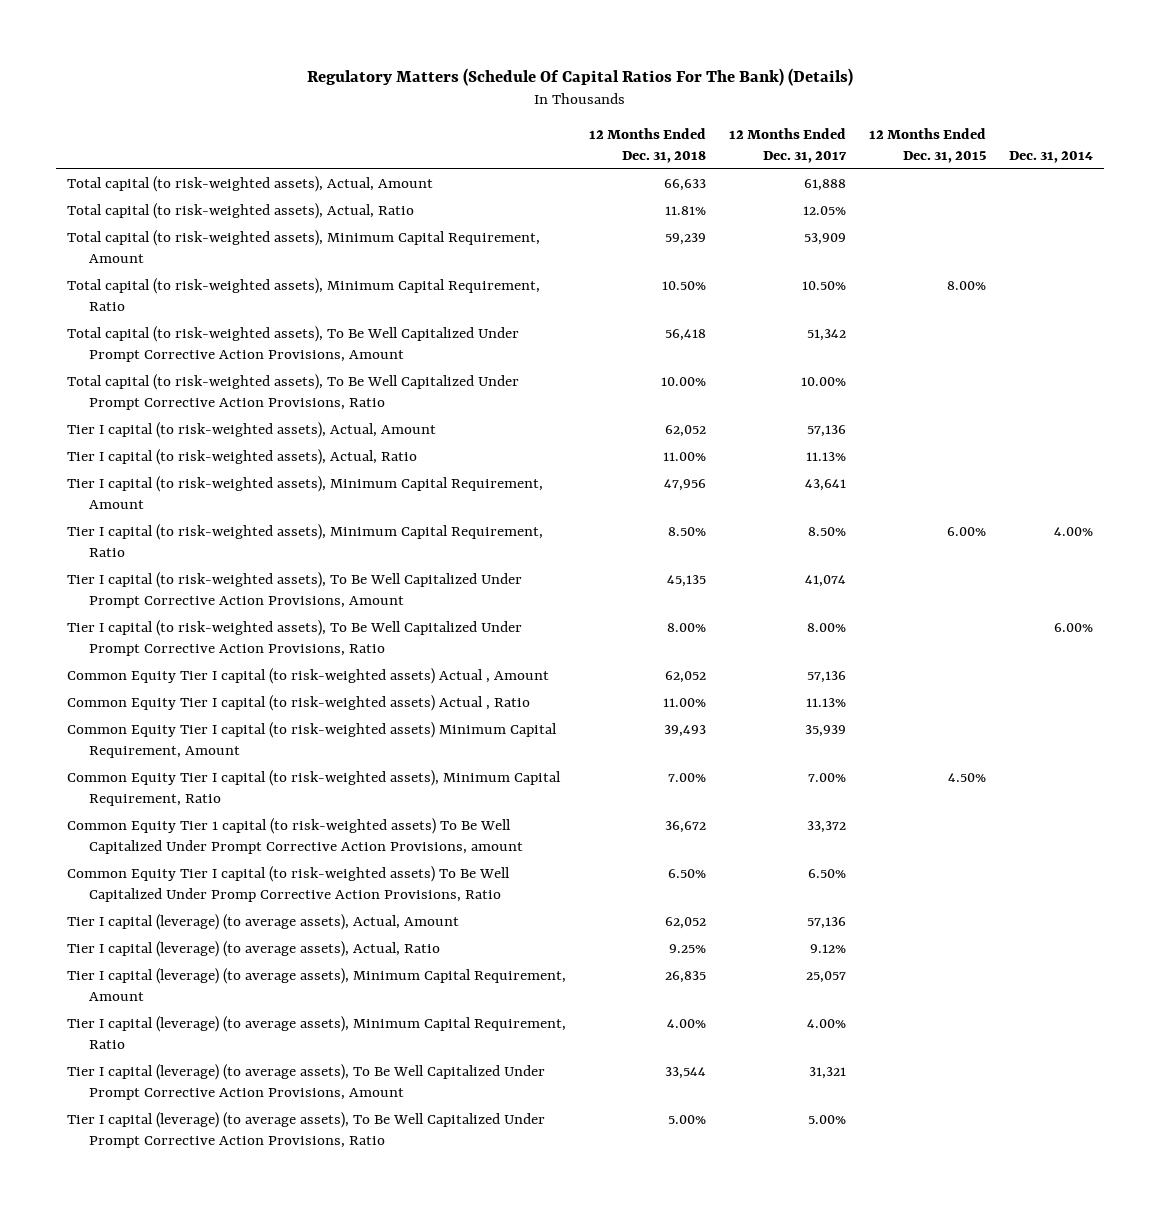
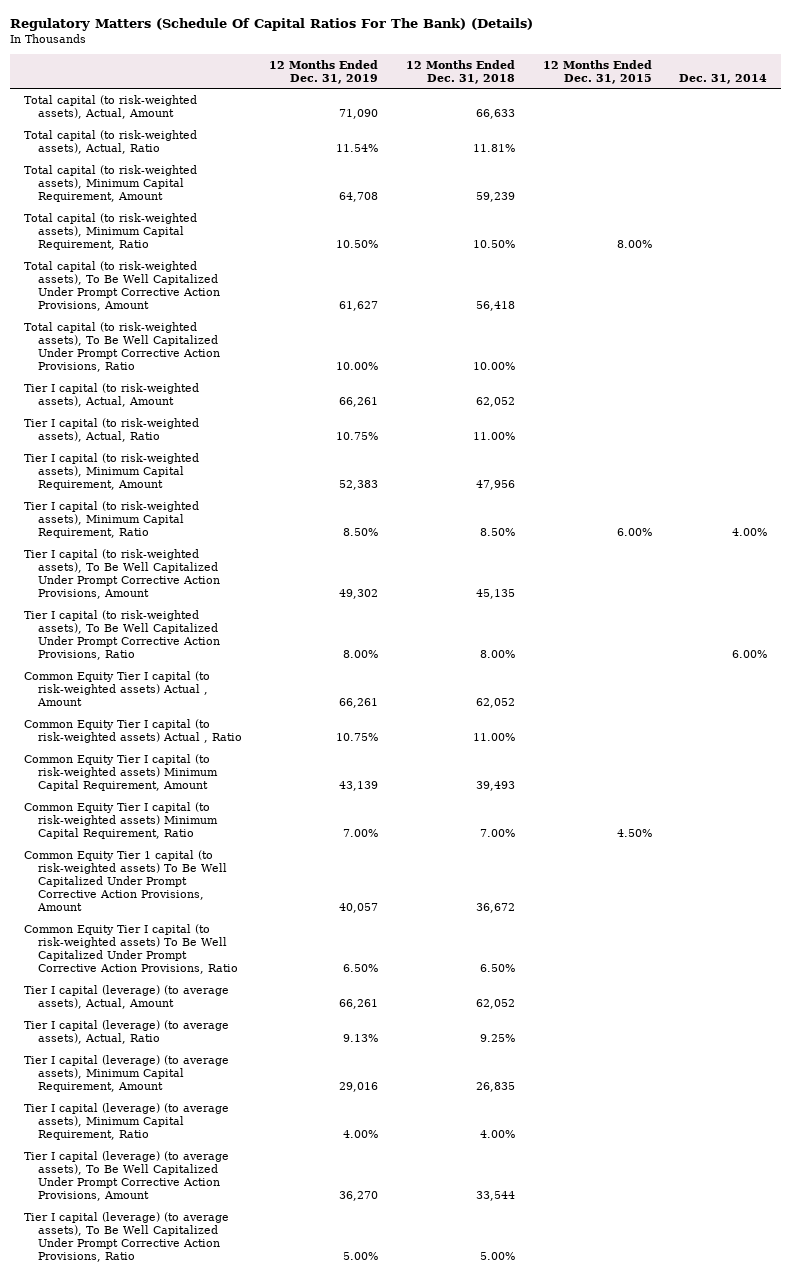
[728,128,847,163] 12 Months Ended Dec. 31, 2017 -> none
none -> [269,59,379,84] 12 Months Ended Dec. 31, 2019
[67,770,562,807] Common Equity Tier I capital (to risk-weighted assets), Minimum Capital Requirement, Ratio -> [24,801,218,839] Common Equity Tier I capital (to risk-weighted assets) Minimum Capital Requirement, Ratio
[67,818,523,855] Common Equity Tier 1 capital (to risk-weighted assets) To Be Well Capitalized Under Prompt Corrective Action Provisions, amount -> [24,849,227,912] Common Equity Tier 1 capital (to risk-weighted assets) To Be Well Capitalized Under Prompt Corrective Action Provisions, Amount
[67,866,511,903] Common Equity Tier I capital (to risk-weighted assets) To Be Well Capitalized Under Promp Corrective Action Provisions, Ratio -> [24,923,238,975] Common Equity Tier I capital (to risk-weighted assets) To Be Well Capitalized Under Prompt Corrective Action Provisions, Ratio

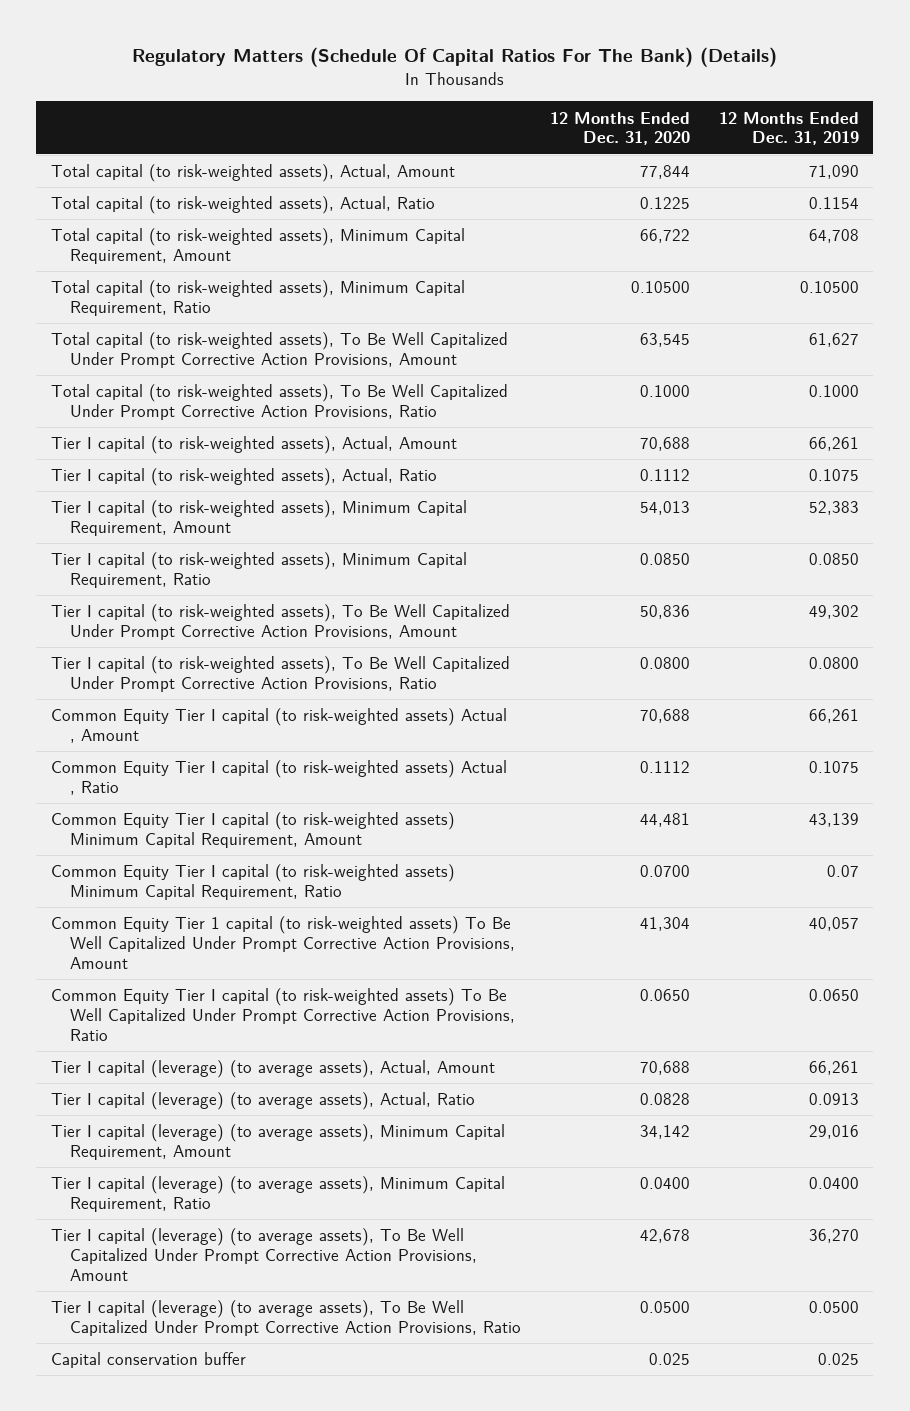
[405,59,515,84] 12 Months Ended Dec. 31, 2018 -> none
[542,59,652,84] 12 Months Ended Dec. 31, 2015 -> none
[679,73,768,84] Dec. 31, 2014 -> none
none -> [549,111,690,146] 12 Months Ended Dec. 31, 2020
[336,143,379,152] 11.54% -> [808,197,859,210] 0.1154
[336,239,379,248] 10.50% -> [799,281,859,294] 0.10500
[336,362,379,371] 10.00% -> [808,385,859,398] 0.1000
[336,431,379,440] 10.75% -> [808,469,859,482] 0.1075
[343,527,379,536] 8.50% -> [808,553,859,566] 0.0850
[343,650,379,659] 8.00% -> [808,657,859,670] 0.0800
[336,732,379,741] 10.75% -> [808,761,859,774] 0.1075
[343,828,379,837] 7.00% -> [826,865,859,878] 0.07
[343,964,379,973] 6.50% -> [808,989,859,1002] 0.0650
[343,1033,379,1042] 9.13% -> [808,1093,859,1106] 0.0913
[343,1129,379,1138] 4.00% -> [808,1177,859,1190] 0.0400
[343,1252,379,1261] 5.00% -> [808,1301,859,1314] 0.0500
none -> [51,1352,247,1369] Capital conservation buffer

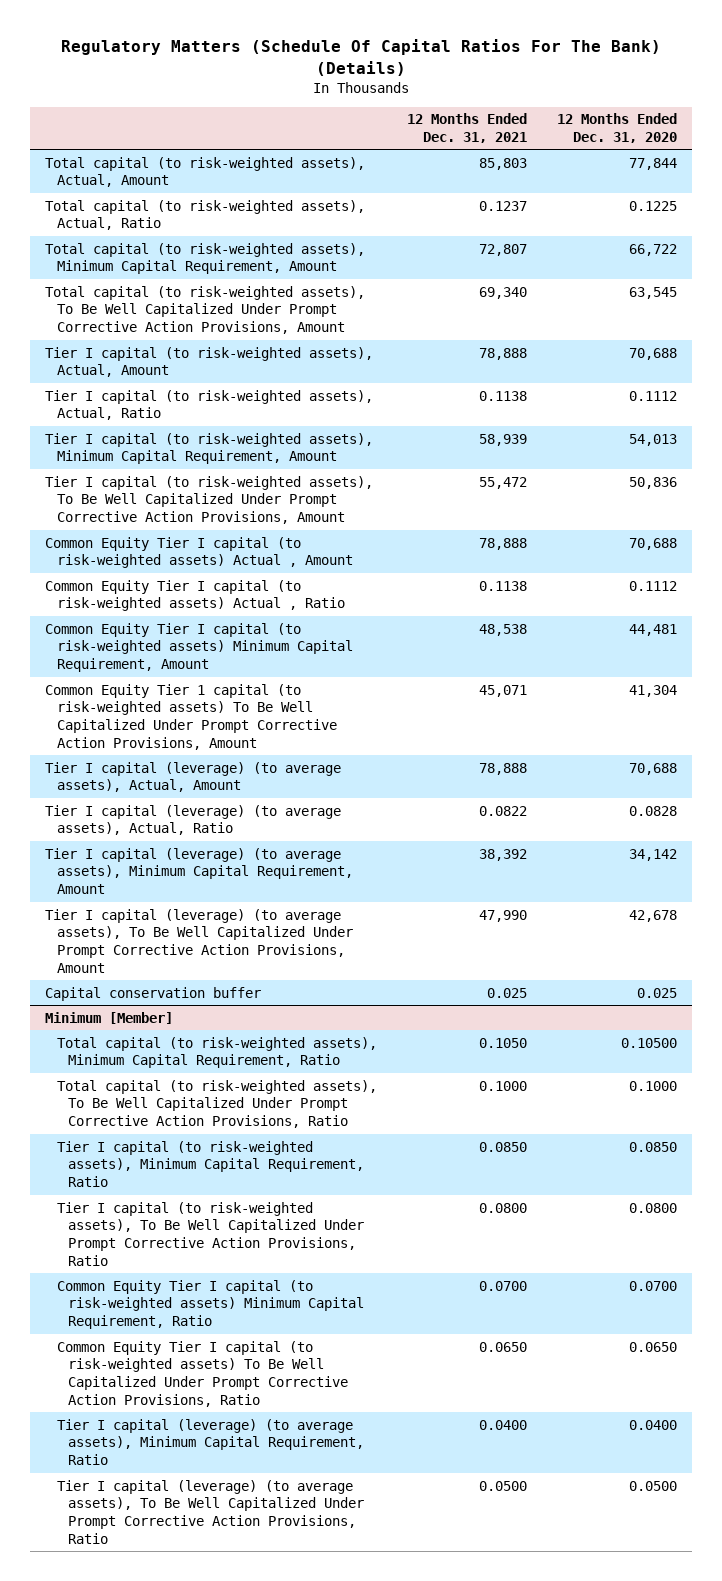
[718,111,859,146] 12 Months Ended Dec. 31, 2019 -> none
none -> [407,113,528,144] 12 Months Ended Dec. 31, 2021
[51,280,466,316] Total capital (to risk-weighted assets), Minimum Capital Requirement, Ratio -> none
[51,384,509,420] Total capital (to risk-weighted assets), To Be Well Capitalized Under Prompt Corrective Action Provisions, Ratio -> none
[51,552,468,588] Tier I capital (to risk-weighted assets), Minimum Capital Requirement, Ratio -> none
[51,656,511,692] Tier I capital (to risk-weighted assets), To Be Well Capitalized Under Prompt Corrective Action Provisions, Ratio -> none
[51,864,456,900] Common Equity Tier I capital (to risk-weighted assets) Minimum Capital Requirement, Ratio -> none
[51,988,515,1041] Common Equity Tier I capital (to risk-weighted assets) To Be Well Capitalized Under Prompt Corrective Action Provisions, Ratio -> none
[51,1176,506,1212] Tier I capital (leverage) (to average assets), Minimum Capital Requirement, Ratio -> none
[51,1300,521,1336] Tier I capital (leverage) (to average assets), To Be Well Capitalized Under Prompt Corrective Action Provisions, Ratio -> none
none -> [45,1011,174,1024] Minimum [Member]
none -> [56,1036,377,1069] Total capital (to risk-weighted assets), Minimum Capital Requirement, Ratio
none -> [56,1079,377,1129] Total capital (to risk-weighted assets), To Be Well Capitalized Under Prompt Corrective Action Provisions, Ratio
none -> [56,1140,365,1188] Tier I capital (to risk-weighted assets), Minimum Capital Requirement, Ratio
none -> [56,1201,365,1266] Tier I capital (to risk-weighted assets), To Be Well Capitalized Under Prompt Corrective Action Provisions, Ratio
none -> [56,1279,365,1330] Common Equity Tier I capital (to risk-weighted assets) Minimum Capital Requirement, Ratio
none -> [56,1340,349,1407] Common Equity Tier I capital (to risk-weighted assets) To Be Well Capitalized Under Prompt Corrective Action Provisions, Ratio
none -> [56,1418,365,1466] Tier I capital (leverage) (to average assets), Minimum Capital Requirement, Ratio
none -> [56,1479,365,1544] Tier I capital (leverage) (to average assets), To Be Well Capitalized Under Prompt Corrective Action Provisions, Ratio

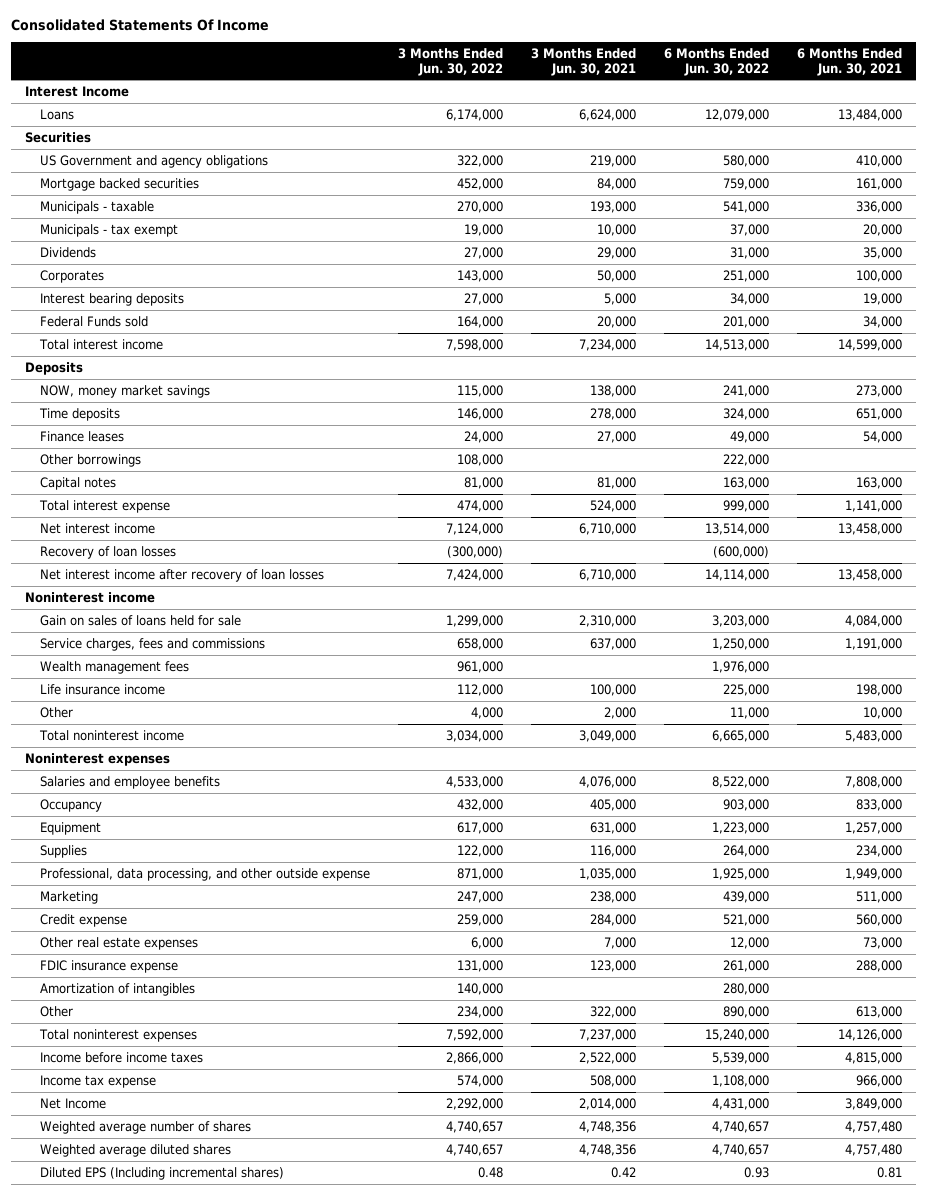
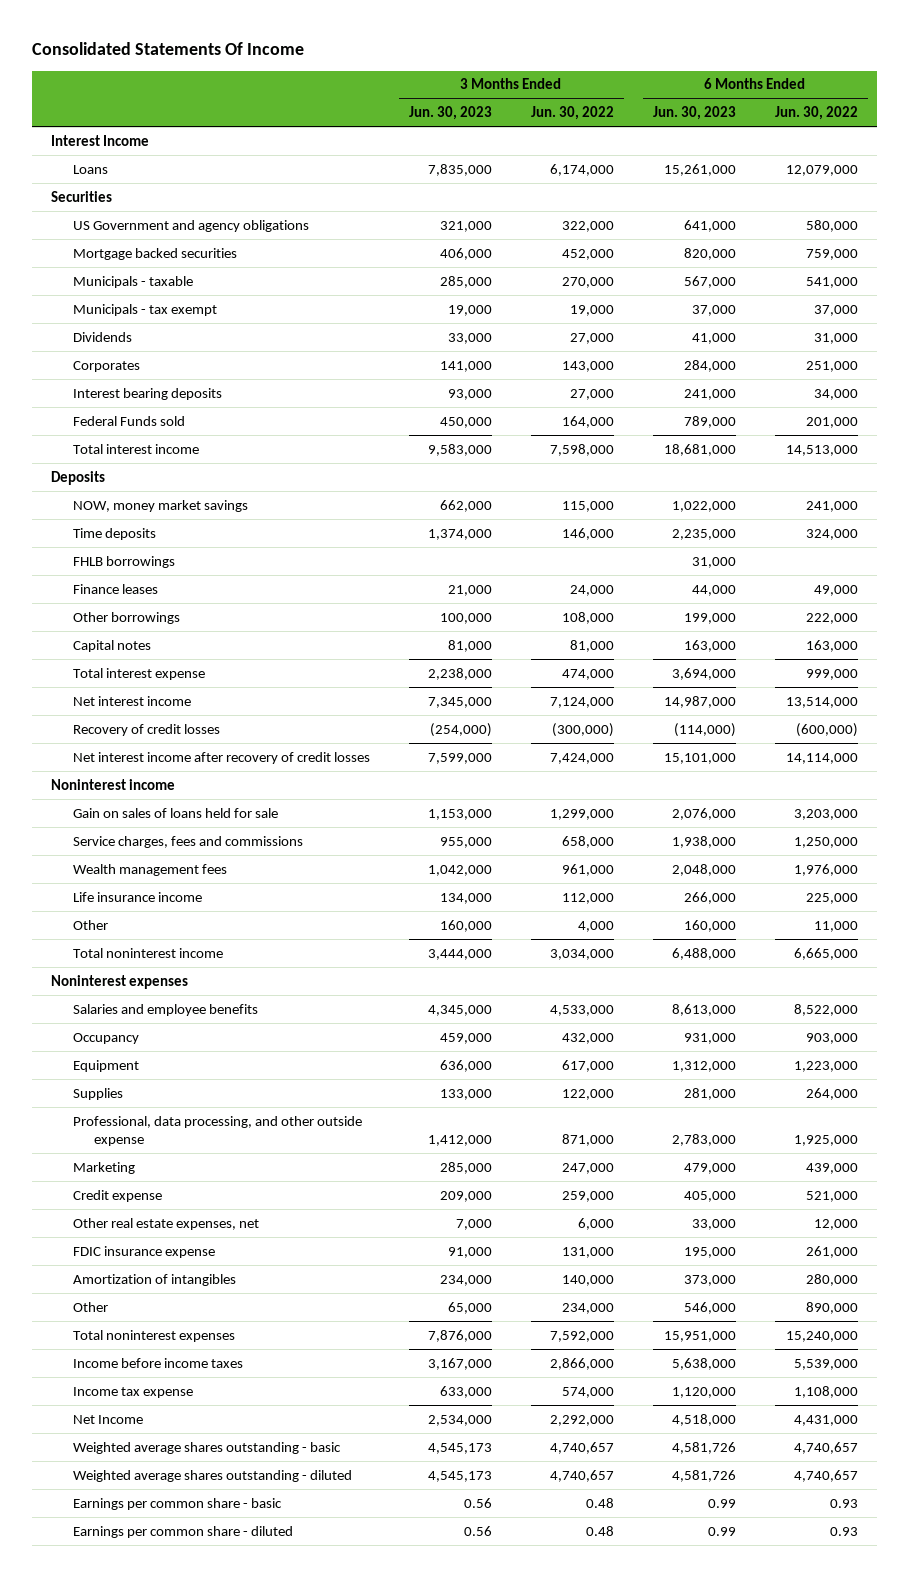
[530,47,636,76] 3 Months Ended Jun. 30, 2021 -> none
[796,47,902,76] 6 Months Ended Jun. 30, 2021 -> none
none -> [408,106,492,121] Jun. 30, 2023
none -> [652,106,736,121] Jun. 30, 2023
none -> [72,555,175,568] FHLB borrowings
[39,545,176,559] Recovery of loan losses -> [72,723,220,736] Recovery of credit losses
[39,568,324,582] Net interest income after recovery of loan losses -> [72,751,370,764] Net interest income after recovery of credit losses
[39,936,198,950] Other real estate expenses -> [72,1217,259,1230] Other real estate expenses, net
[39,1120,251,1134] Weighted average number of shares -> [72,1441,341,1454] Weighted average shares outstanding - basic
[39,1143,231,1157] Weighted average diluted shares -> [72,1469,352,1482] Weighted average shares outstanding - diluted
none -> [72,1497,282,1510] Earnings per common share - basic
[39,1166,284,1180] Diluted EPS (Including incremental shares) -> [72,1525,293,1538] Earnings per common share - diluted

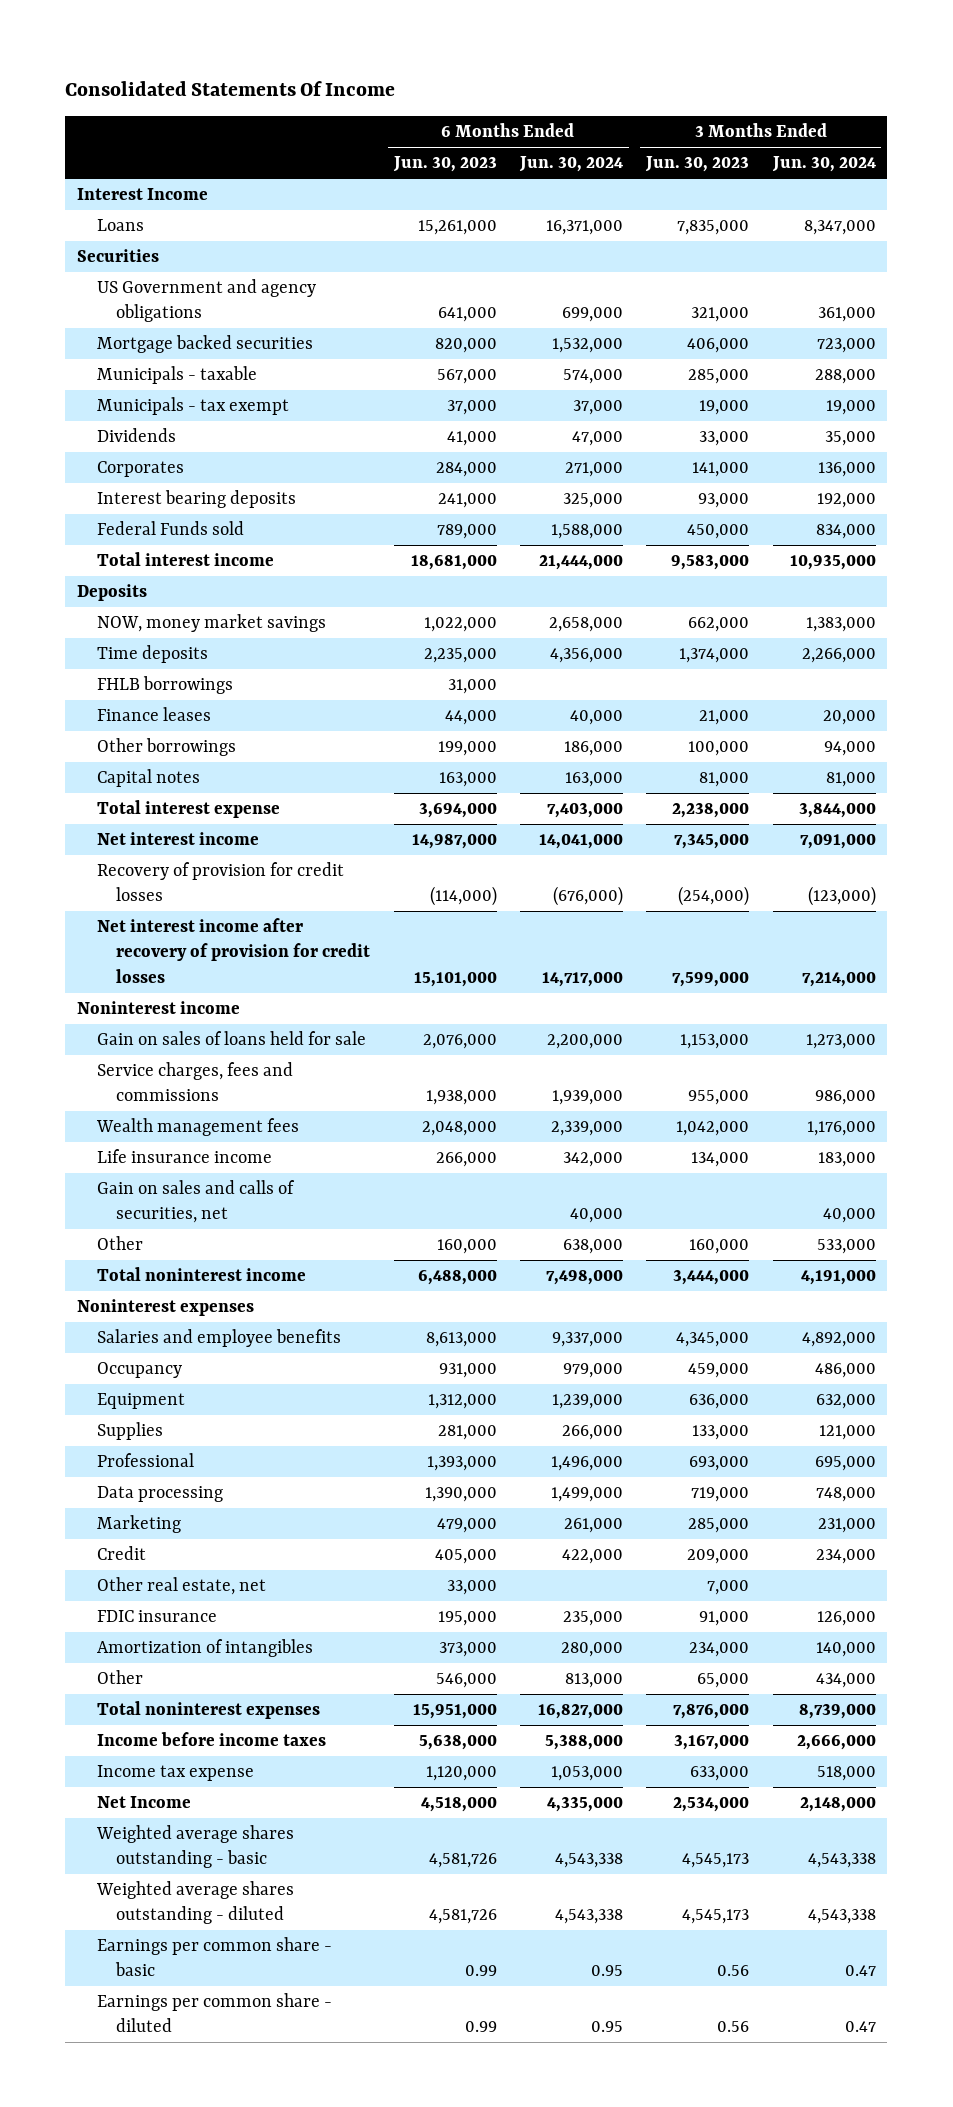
[530,106,614,121] Jun. 30, 2022 -> none
[774,106,858,121] Jun. 30, 2022 -> none
none -> [518,156,623,173] Jun. 30, 2024
none -> [771,156,876,173] Jun. 30, 2024
[72,723,220,736] Recovery of credit losses -> [96,862,344,902] Recovery of provision for credit losses
[72,751,370,764] Net interest income after recovery of credit losses -> [96,918,371,983] Net interest income after recovery of provision for credit losses
none -> [96,1180,295,1224] Gain on sales and calls of securities, net
[72,1115,362,1146] Professional, data processing, and other outside expense -> none
none -> [96,1453,194,1468] Professional
none -> [96,1486,223,1503] Data processing
[72,1189,162,1202] Credit expense -> [96,1546,146,1561] Credit
[72,1217,259,1230] Other real estate expenses, net -> [96,1577,266,1596] Other real estate, net
[72,1245,215,1258] FDIC insurance expense -> [96,1610,217,1623] FDIC insurance

